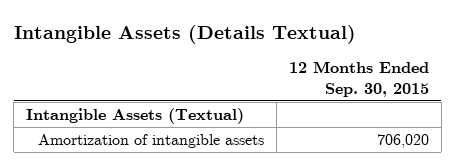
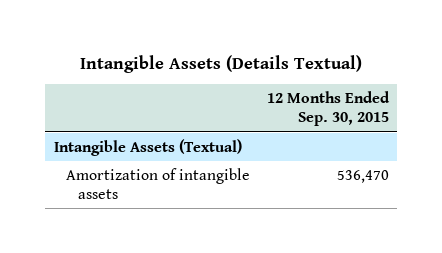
[376,134,429,149] 706,020 -> [336,169,389,183] 536,470

